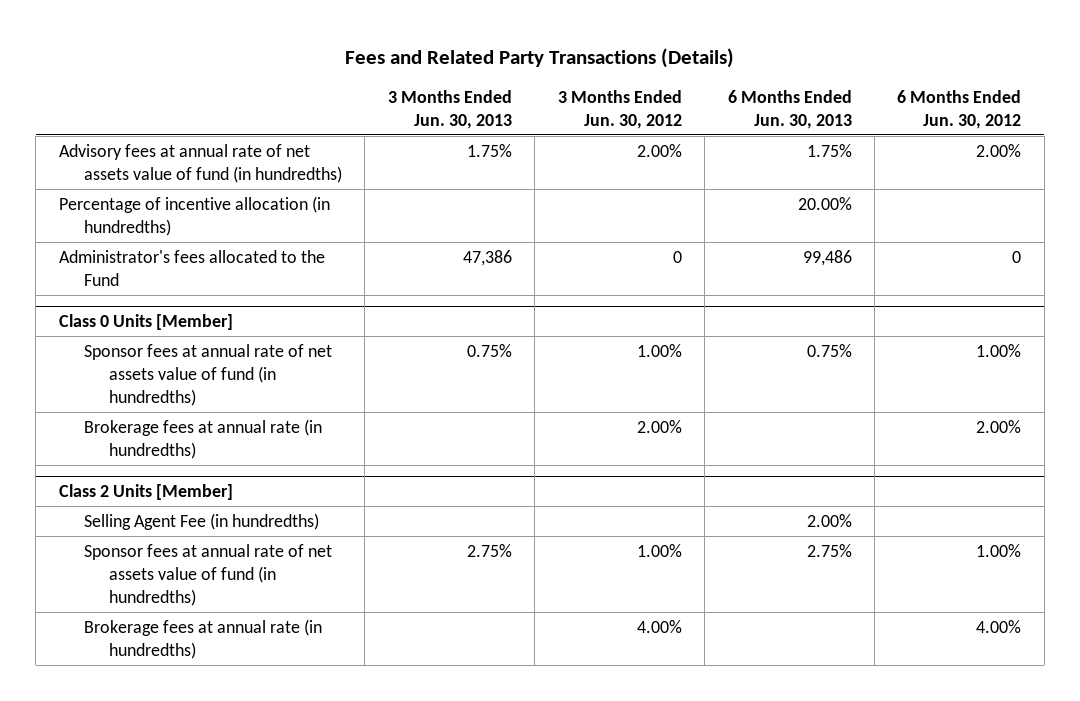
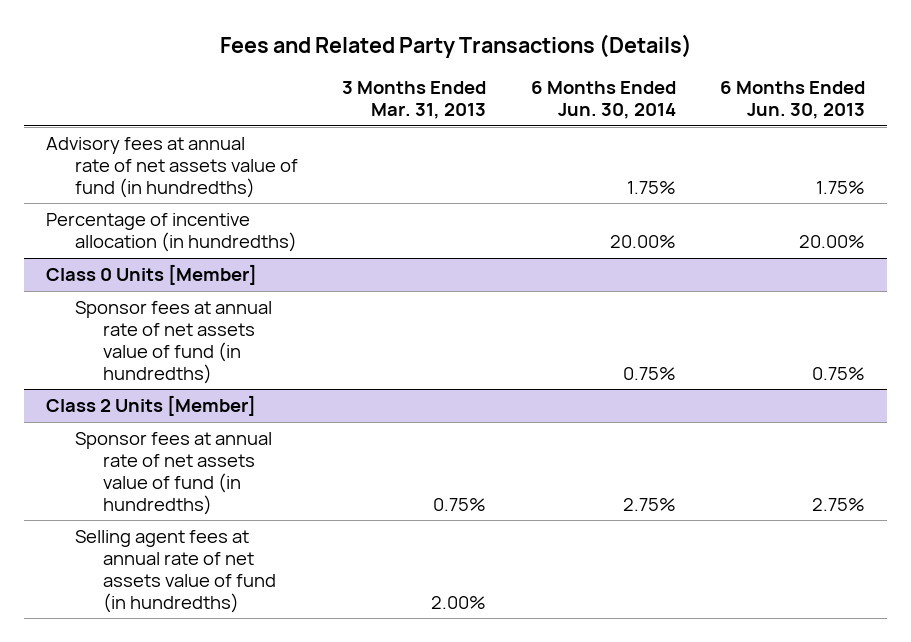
[387,89,512,129] 3 Months Ended Jun. 30, 2013 -> none
[557,89,682,129] 3 Months Ended Jun. 30, 2012 -> none
[897,89,1022,129] 6 Months Ended Jun. 30, 2012 -> none
none -> [342,81,487,120] 3 Months Ended Mar. 31, 2013
none -> [530,81,676,120] 6 Months Ended Jun. 30, 2014
[58,249,325,286] Administrator's fees allocated to the Fund -> none
[83,418,322,459] Brokerage fees at annual rate (in hundredths) -> none
[83,512,319,530] Selling Agent Fee (in hundredths) -> none
[83,618,322,659] Brokerage fees at annual rate (in hundredths) -> none
none -> [74,530,276,613] Selling agent fees at annual rate of net assets value of fund (in hundredths)

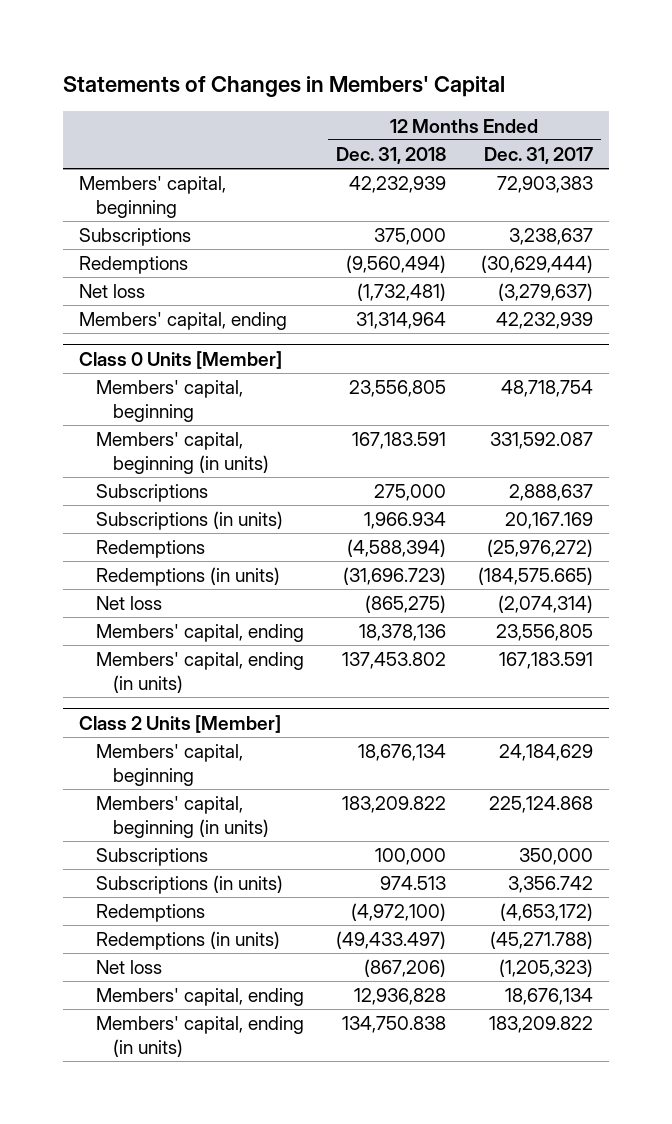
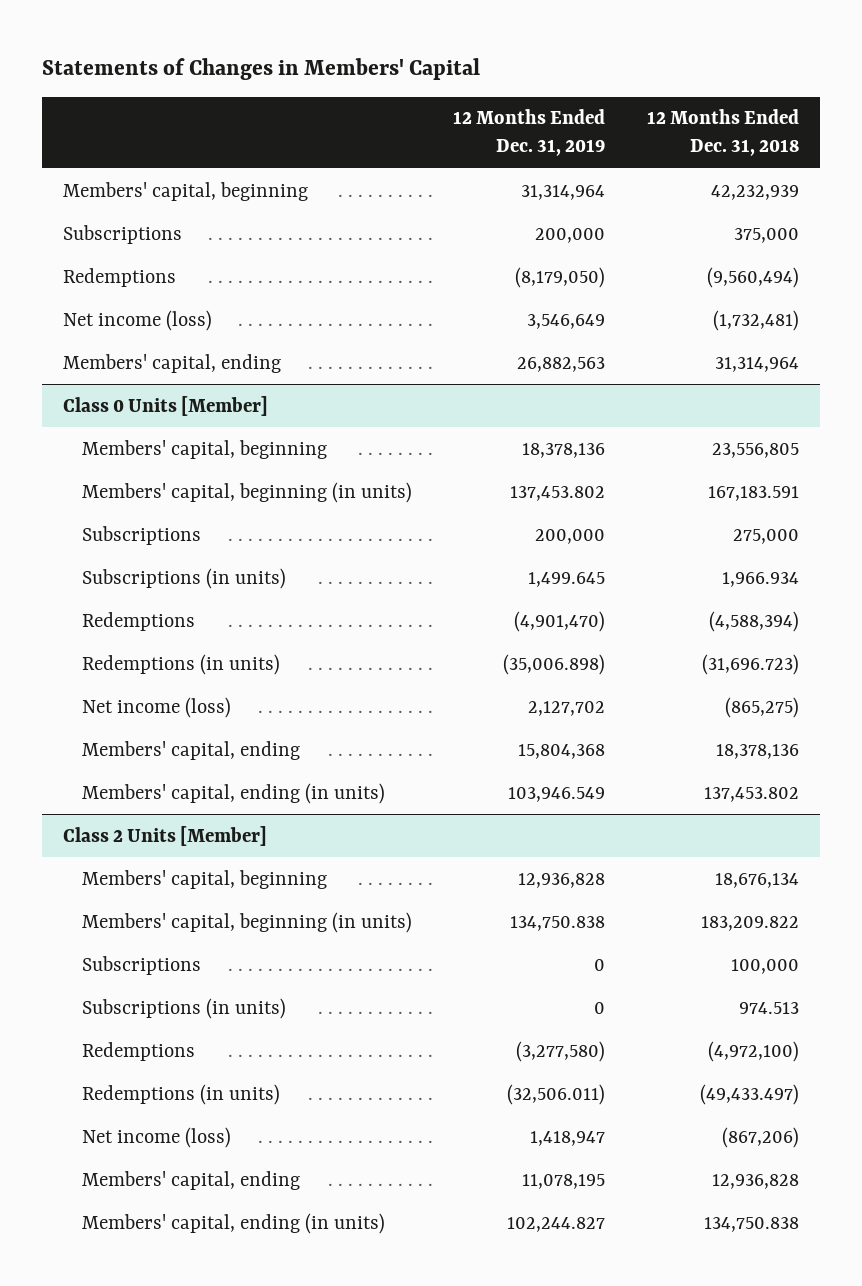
[483,146,593,164] Dec. 31, 2017 -> none
none -> [453,109,606,157] 12 Months Ended Dec. 31, 2019
[78,284,145,299] Net loss -> [62,309,212,331] Net income (loss)
[96,596,163,611] Net loss -> [82,696,232,718] Net income (loss)
[96,960,163,975] Net loss -> [82,1126,232,1148] Net income (loss)

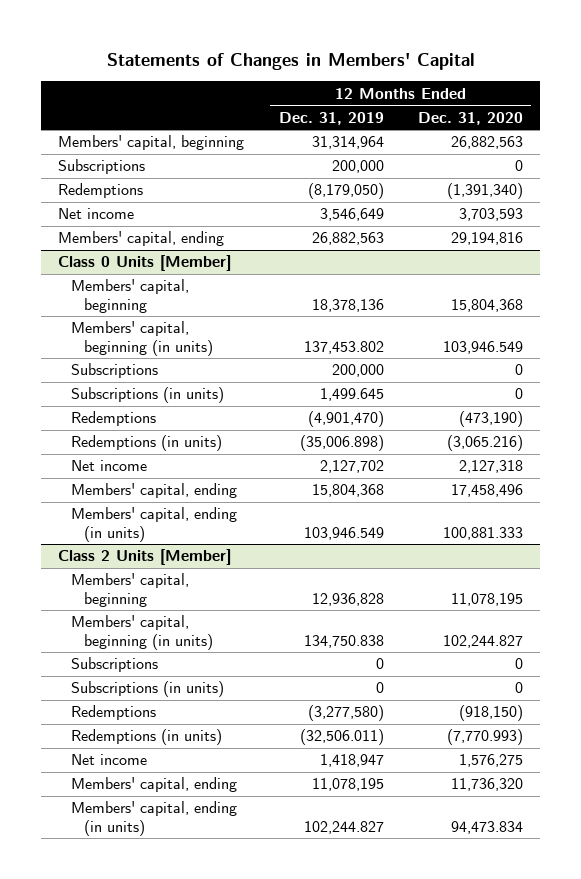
[646,109,799,157] 12 Months Ended Dec. 31, 2018 -> none
none -> [417,111,523,125] Dec. 31, 2020
[62,309,212,331] Net income (loss) -> [58,208,135,220] Net income
[82,696,232,718] Net income (loss) -> [71,460,148,472] Net income
[82,1126,232,1148] Net income (loss) -> [71,754,148,766] Net income

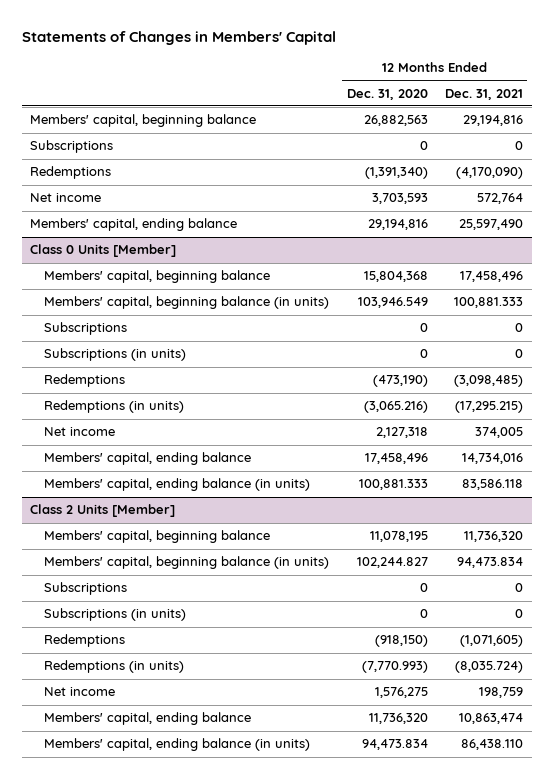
[278,111,384,125] Dec. 31, 2019 -> none
none -> [444,88,523,100] Dec. 31, 2021
[58,135,245,151] Members' capital, beginning -> [30,114,257,128] Members' capital, beginning balance
[58,231,225,247] Members' capital, ending -> [30,218,238,232] Members' capital, ending balance
[71,279,190,313] Members' capital, beginning -> [44,270,271,284] Members' capital, beginning balance
[71,321,213,356] Members' capital, beginning (in units) -> [44,296,330,310] Members' capital, beginning balance (in units)
[71,483,238,499] Members' capital, ending -> [44,452,252,466] Members' capital, ending balance
[71,507,238,542] Members' capital, ending (in units) -> [44,478,311,492] Members' capital, ending balance (in units)
[71,573,190,607] Members' capital, beginning -> [44,530,271,544] Members' capital, beginning balance
[71,615,213,650] Members' capital, beginning (in units) -> [44,556,330,570] Members' capital, beginning balance (in units)
[71,777,238,793] Members' capital, ending -> [44,712,252,726] Members' capital, ending balance
[71,801,238,836] Members' capital, ending (in units) -> [44,738,311,752] Members' capital, ending balance (in units)

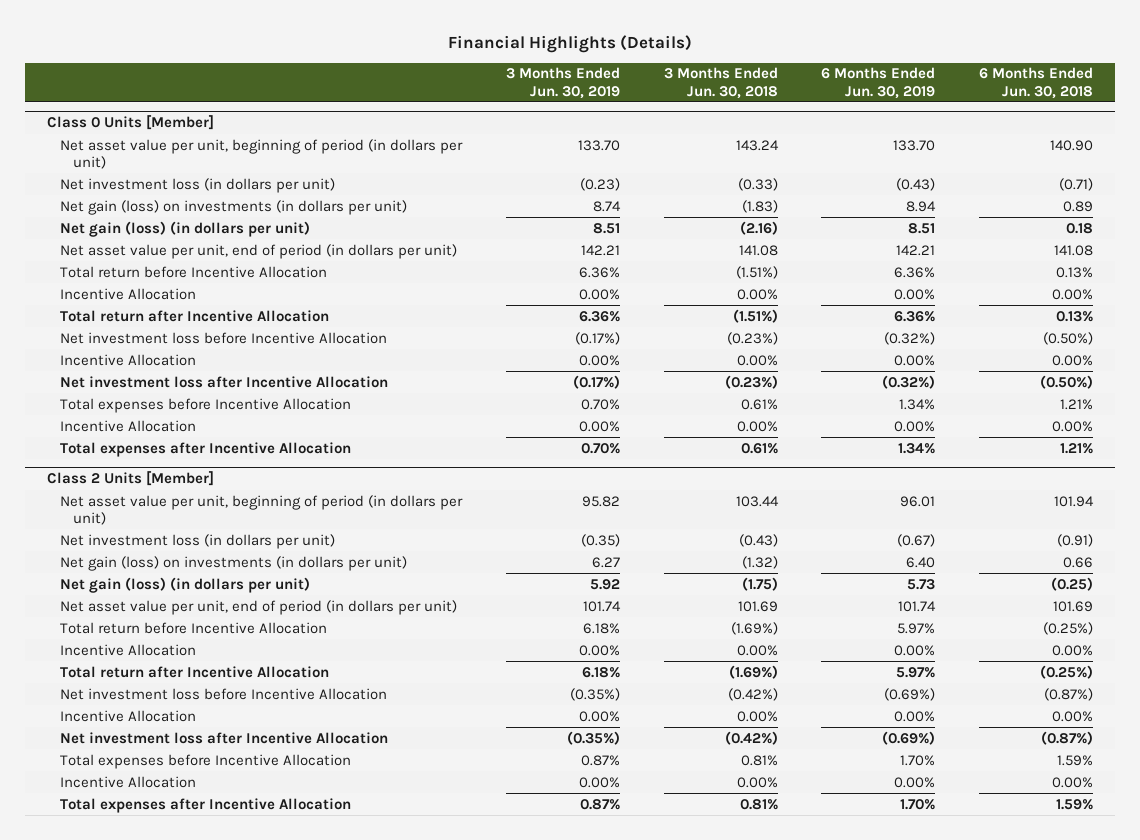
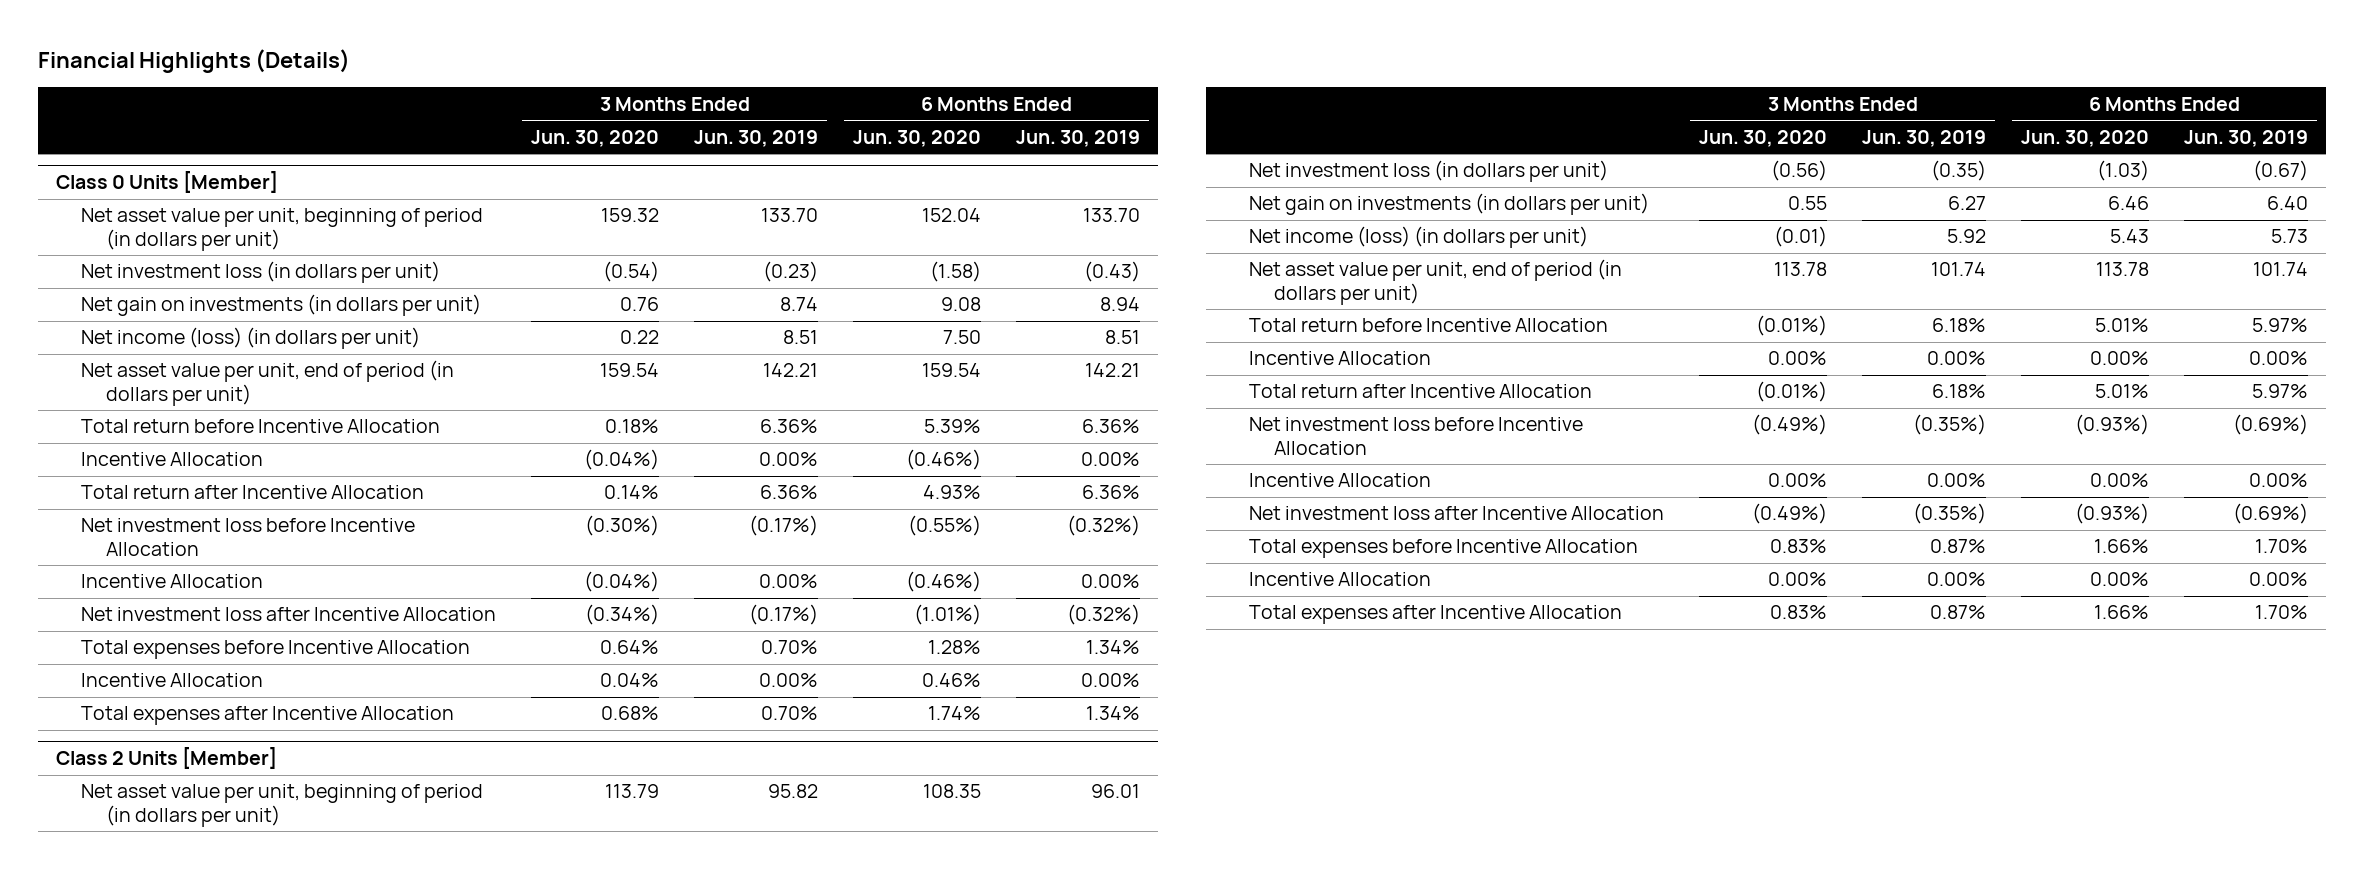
[663,67,778,99] 3 Months Ended Jun. 30, 2018 -> none
[979,67,1094,99] 6 Months Ended Jun. 30, 2018 -> none
none -> [530,129,659,147] Jun. 30, 2020
none -> [853,129,982,147] Jun. 30, 2020
[59,199,407,215] Net gain (loss) on investments (in dollars per unit) -> [80,294,481,317] Net gain on investments (in dollars per unit)
[59,220,310,237] Net gain (loss) (in dollars per unit) -> [80,327,420,350] Net income (loss) (in dollars per unit)
[59,555,407,571] Net gain (loss) on investments (in dollars per unit) -> [1248,193,1649,216] Net gain on investments (in dollars per unit)
[59,576,310,593] Net gain (loss) (in dollars per unit) -> [1248,226,1588,249] Net income (loss) (in dollars per unit)

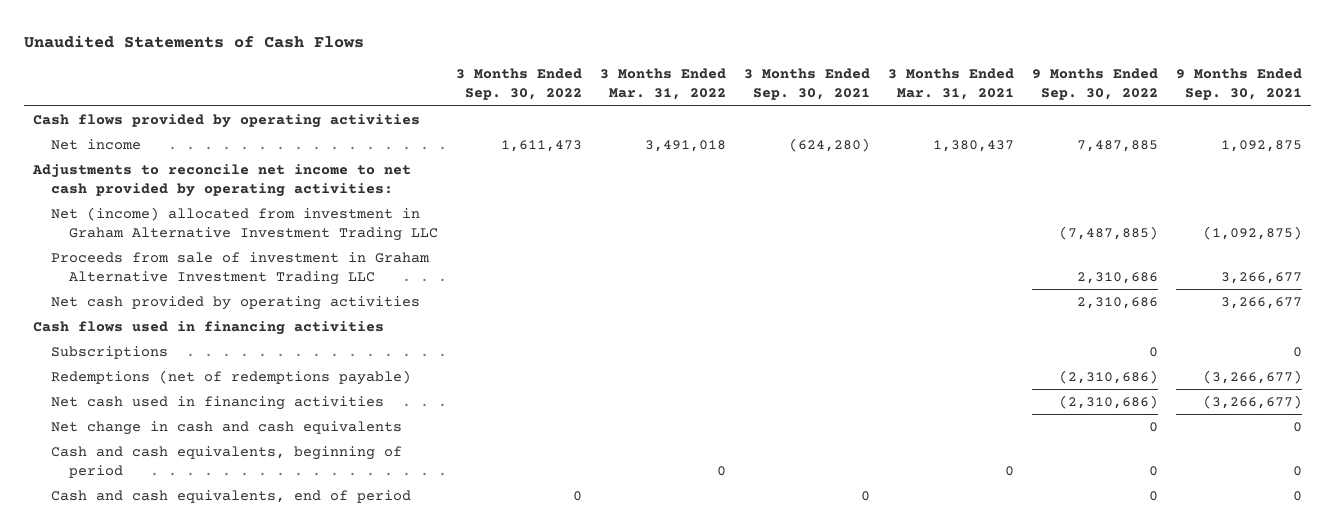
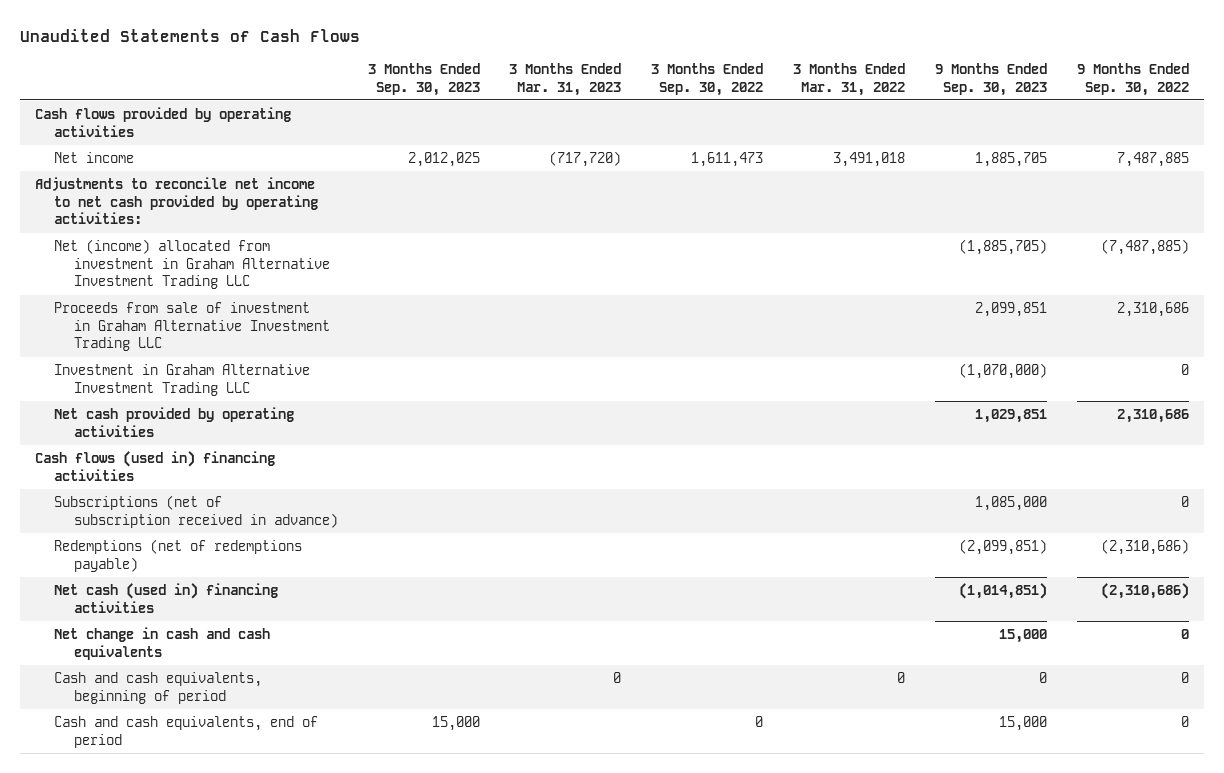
[743,68,870,101] 3 Months Ended Sep. 30, 2021 -> none
[887,68,1014,101] 3 Months Ended Mar. 31, 2021 -> none
[1175,68,1302,101] 9 Months Ended Sep. 30, 2021 -> none
none -> [367,62,480,96] 3 Months Ended Sep. 30, 2023
none -> [509,62,622,96] 3 Months Ended Mar. 31, 2023
none -> [934,62,1047,96] 9 Months Ended Sep. 30, 2023
none -> [54,364,311,396] Investment in Graham Alternative Investment Trading LLC
[32,320,384,335] Cash flows used in financing activities -> [35,451,276,481] Cash flows (used in) financing activities
[50,345,168,359] Subscriptions -> [54,495,338,528] Subscriptions (net of subscription received in advance)
[50,395,384,410] Net cash used in financing activities -> [54,583,279,613] Net cash (used in) financing activities

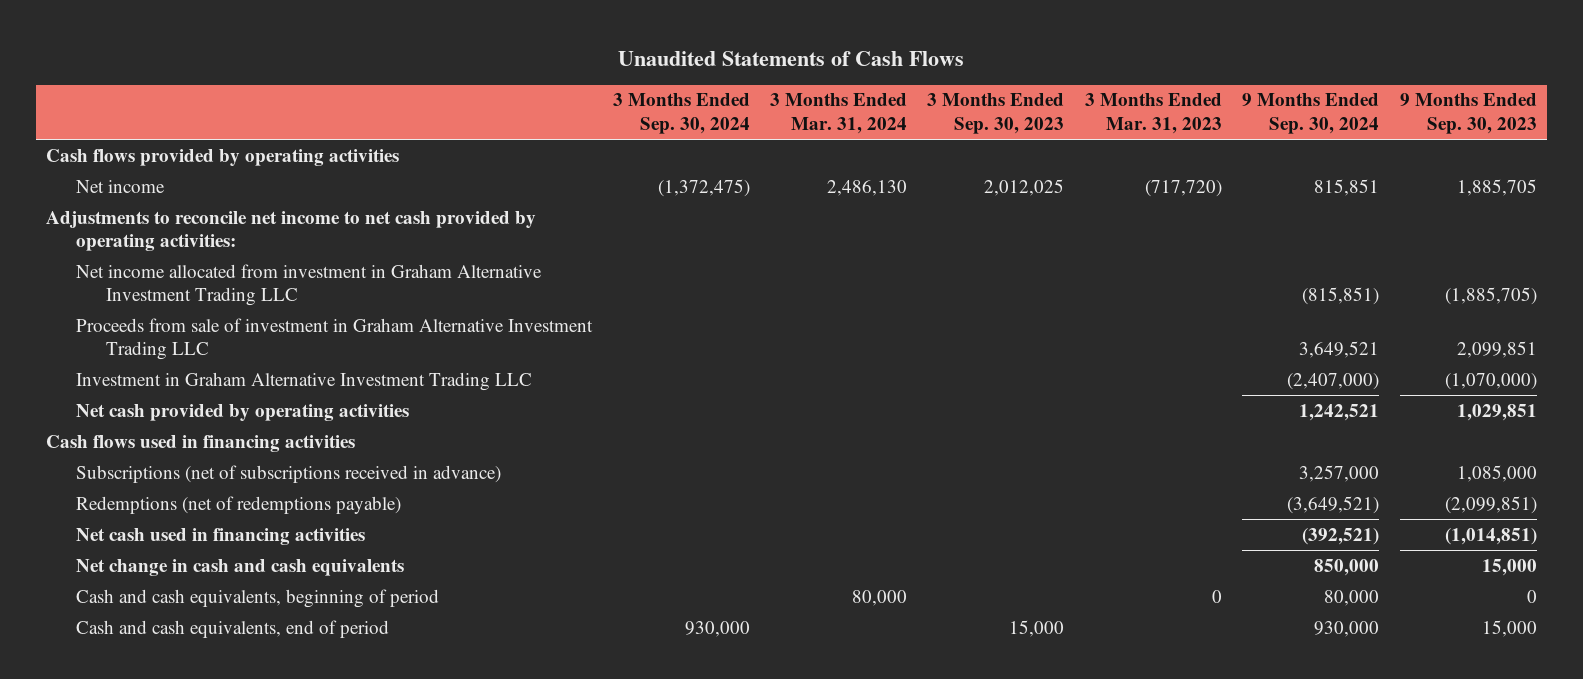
[651,62,764,96] 3 Months Ended Sep. 30, 2022 -> none
[793,62,906,96] 3 Months Ended Mar. 31, 2022 -> none
[1076,62,1189,96] 9 Months Ended Sep. 30, 2022 -> none
none -> [612,93,750,135] 3 Months Ended Sep. 30, 2024
none -> [770,93,908,135] 3 Months Ended Mar. 31, 2024
none -> [1242,93,1380,135] 9 Months Ended Sep. 30, 2024
[54,239,330,290] Net (income) allocated from investment in Graham Alternative Investment Trading LLC -> [76,263,543,307] Net income allocated from investment in Graham Alternative Investment Trading LLC
[35,451,276,481] Cash flows (used in) financing activities -> [45,434,355,452] Cash flows used in financing activities
[54,495,338,528] Subscriptions (net of subscription received in advance) -> [76,464,502,483] Subscriptions (net of subscriptions received in advance)
[54,583,279,613] Net cash (used in) financing activities -> [76,527,366,545] Net cash used in financing activities

